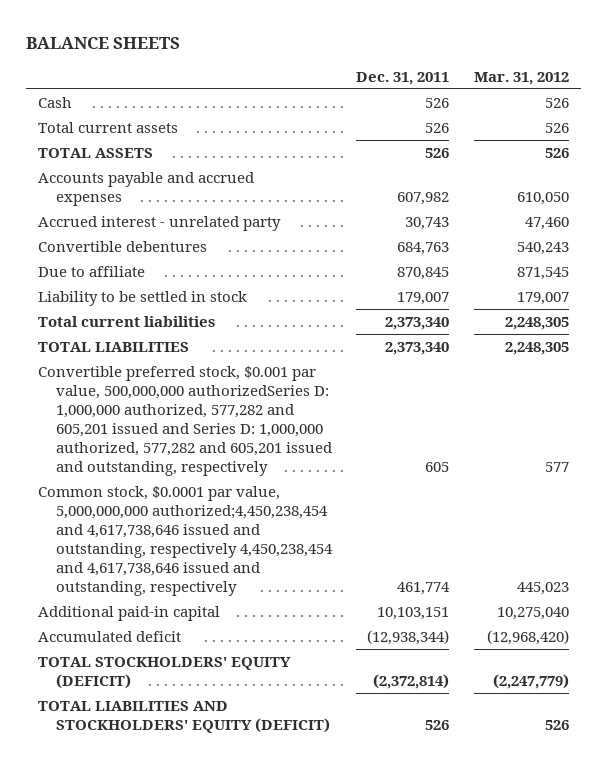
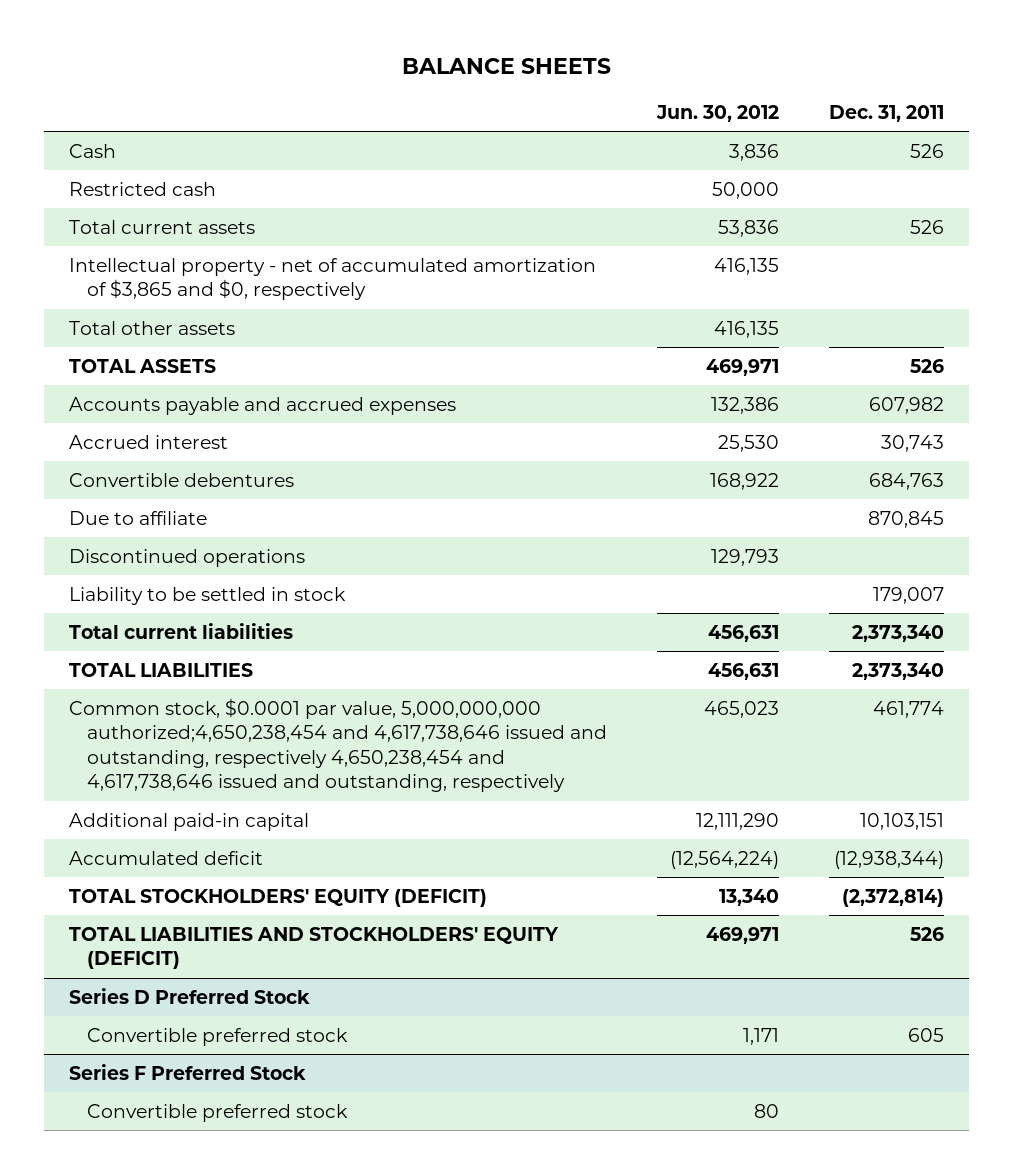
[473,71,569,85] Mar. 31, 2012 -> none
none -> [656,104,780,122] Jun. 30, 2012
none -> [69,181,217,196] Restricted cash
none -> [69,257,597,301] Intellectual property - net of accumulated amortization of $3,865 and $0, respectively
none -> [69,320,236,335] Total other assets
[37,216,281,232] Accrued interest - unrelated party -> [69,434,229,449] Accrued interest
none -> [69,548,306,567] Discontinued operations
[37,366,333,476] Convertible preferred stock, $0.001 par value, 500,000,000 authorizedSeries D: 1,000,000 authorized, 577,282 and 605,201 issued and Series D: 1,000,000 authorized, 577,282 and 605,201 issued and outstanding, respectively -> none
[37,486,334,596] Common stock, $0.0001 par value, 5,000,000,000 authorized;4,450,238,454 and 4,617,738,646 issued and outstanding, respectively 4,450,238,454 and 4,617,738,646 issued and outstanding, respectively -> [69,697,608,793] Common stock, $0.0001 par value, 5,000,000,000 authorized;4,650,238,454 and 4,617,738,646 issued and outstanding, respectively 4,650,238,454 and 4,617,738,646 issued and outstanding, respectively
none -> [69,987,311,1004] Series D Preferred Stock
none -> [87,1027,349,1046] Convertible preferred stock
none -> [69,1063,307,1080] Series F Preferred Stock
none -> [87,1103,349,1122] Convertible preferred stock

